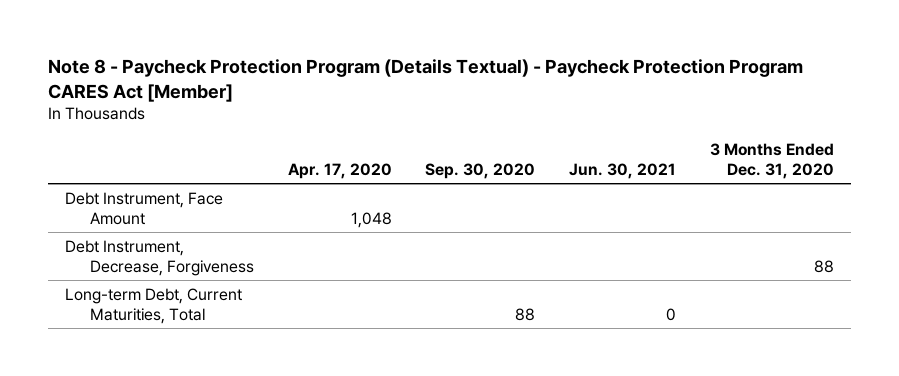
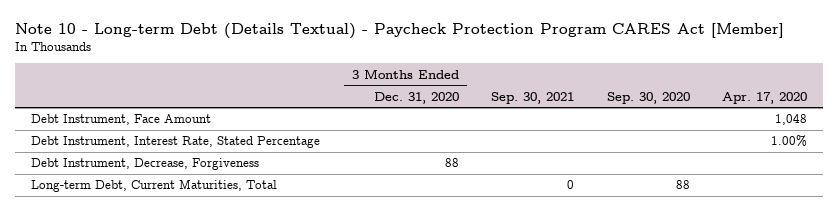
[48,58,804,102] Note 8 - Paycheck Protection Program (Details Textual) - Paycheck Protection Program CARES Act [Member] -> [14,23,784,40] Note 10 - Long-term Debt (Details Textual) - Paycheck Protection Program CARES Act [Member]
[569,163,677,180] Jun. 30, 2021 -> none
none -> [491,91,575,104] Sep. 30, 2021
none -> [30,136,320,149] Debt Instrument, Interest Rate, Stated Percentage

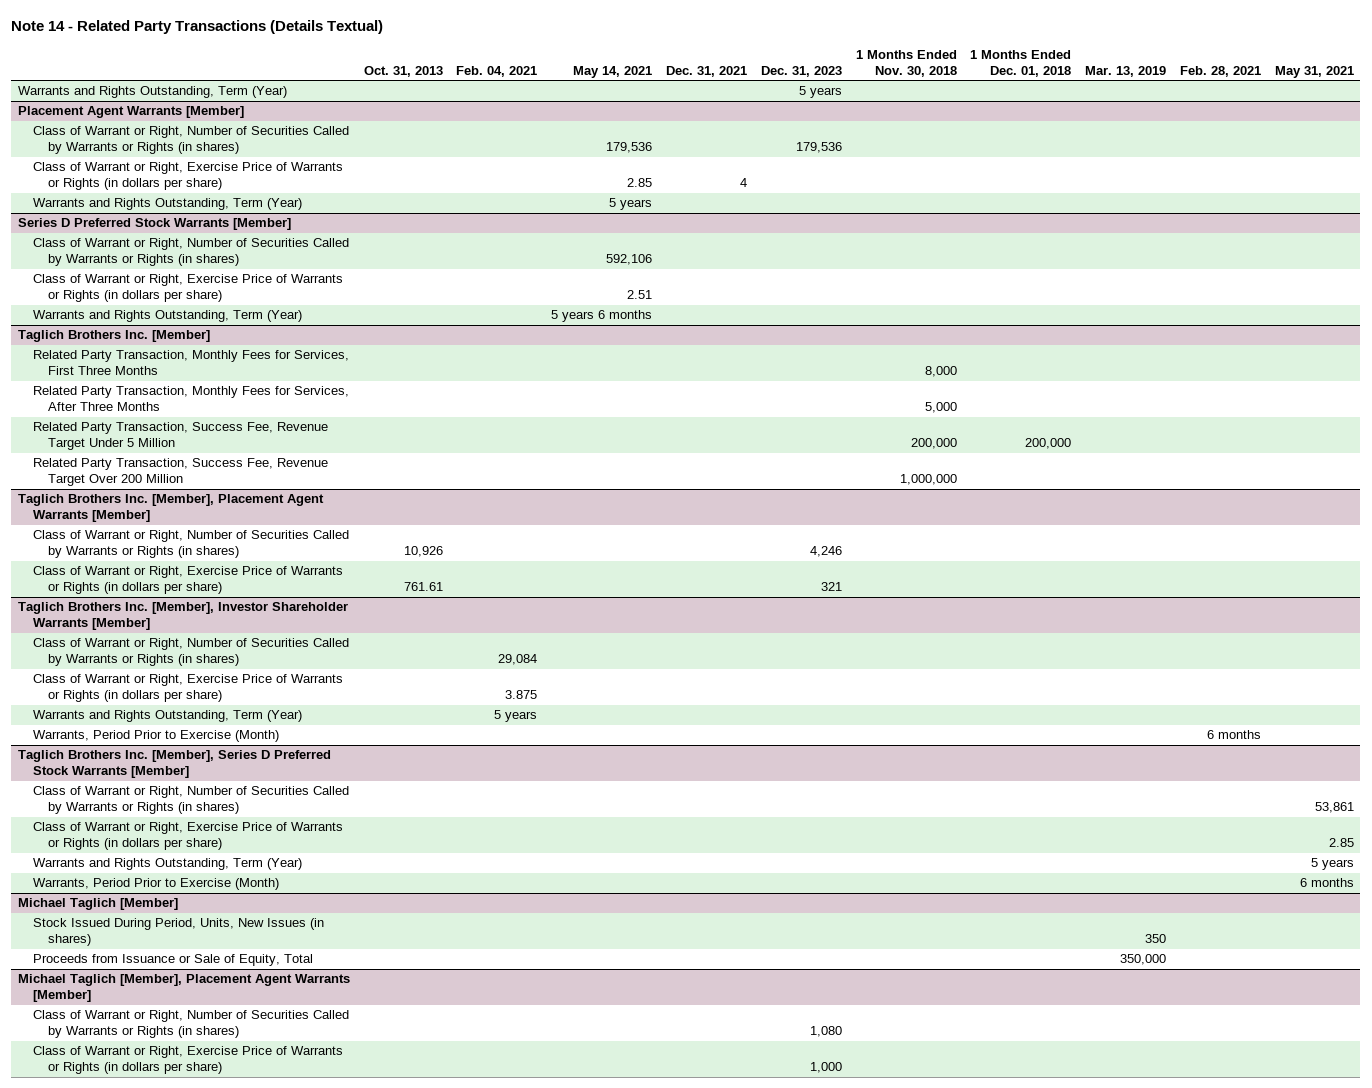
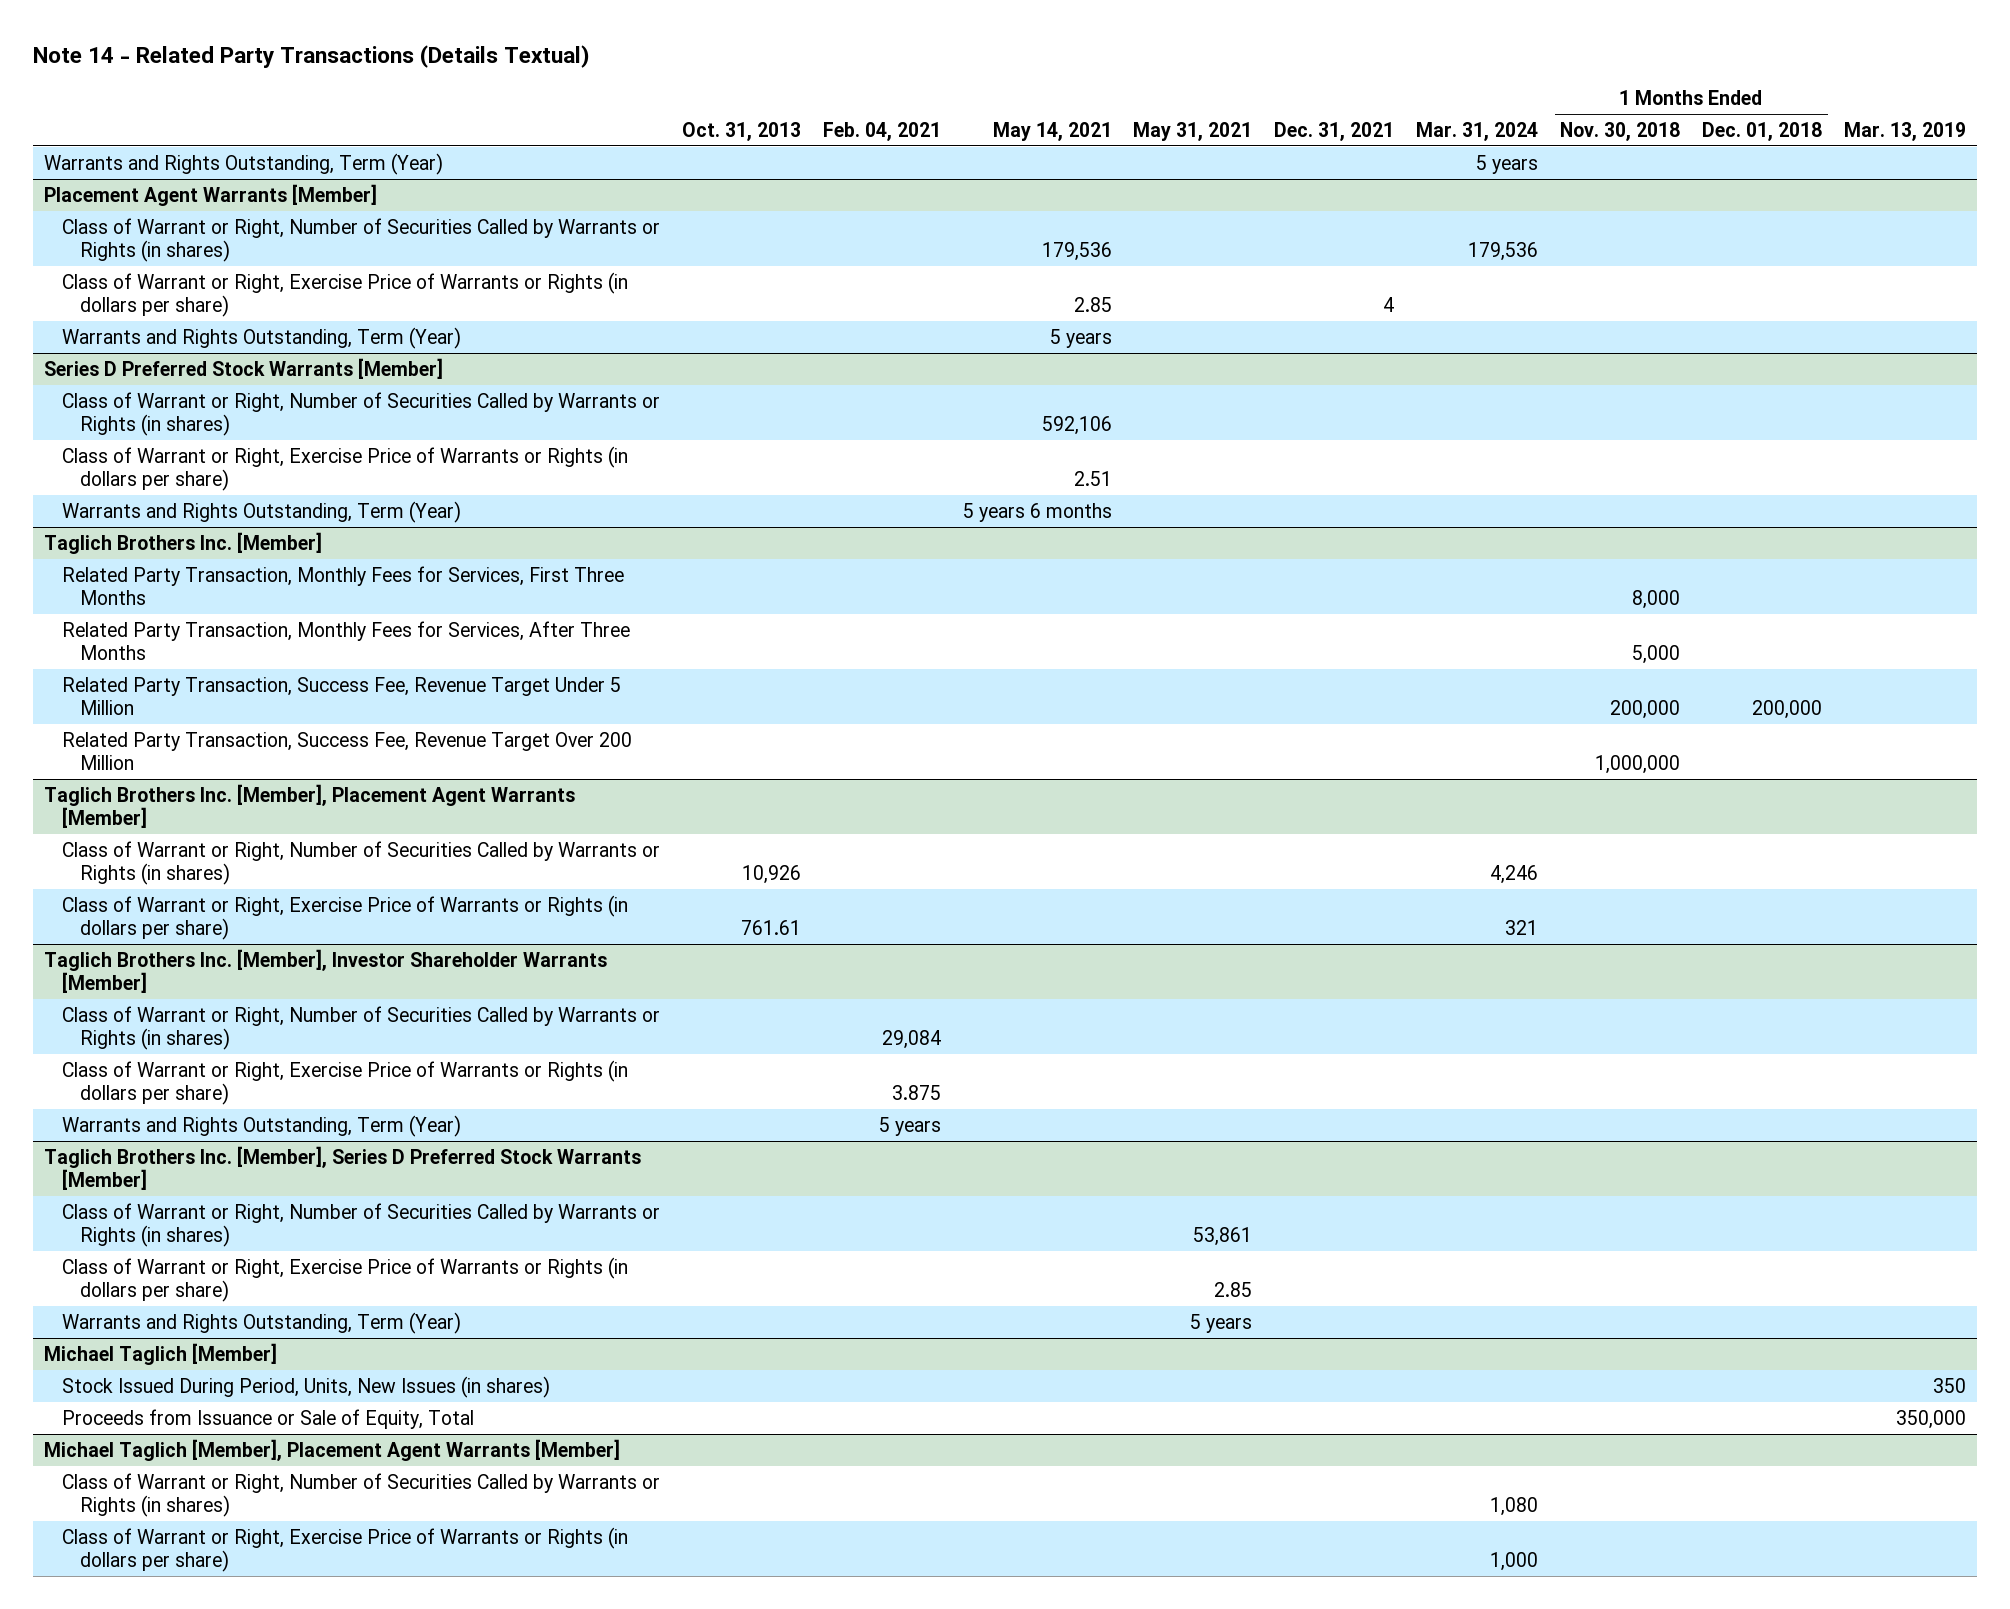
[760,65,842,77] Dec. 31, 2023 -> none
[1179,65,1261,77] Feb. 28, 2021 -> none
none -> [1416,121,1539,141] Mar. 31, 2024
[32,730,279,743] Warrants, Period Prior to Exercise (Month) -> none
[32,878,279,891] Warrants, Period Prior to Exercise (Month) -> none

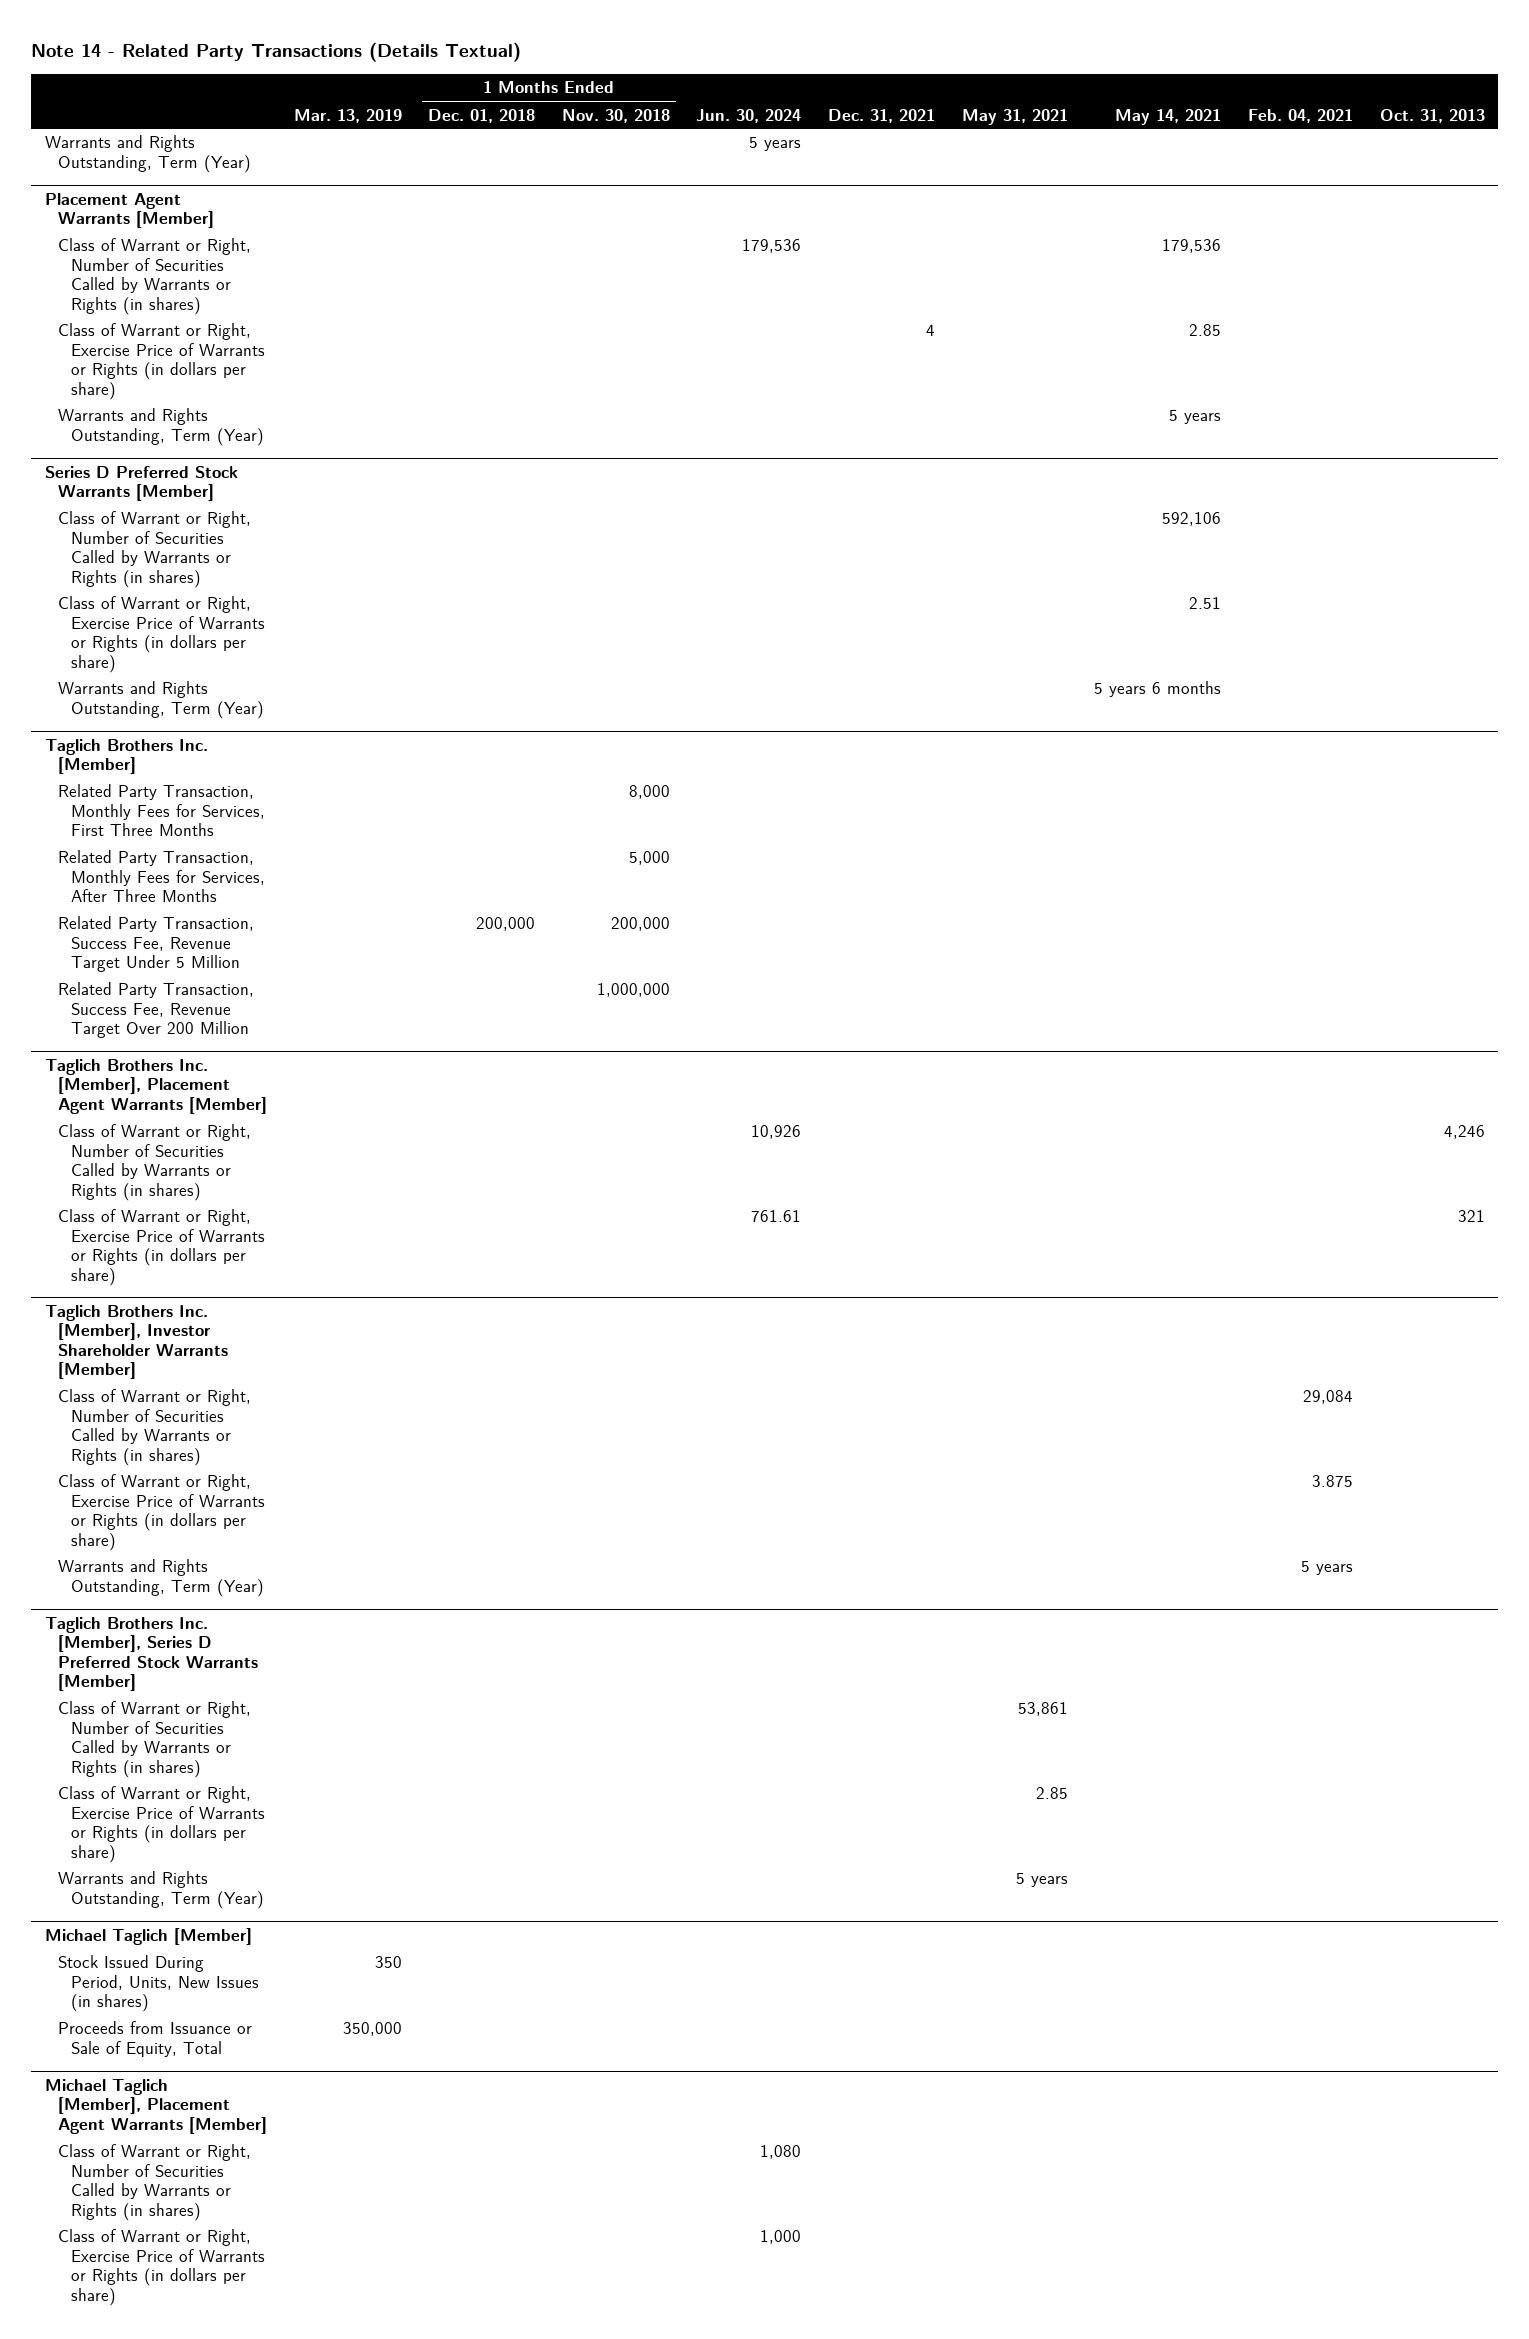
[1416,121,1539,141] Mar. 31, 2024 -> none
none -> [696,108,802,123] Jun. 30, 2024
[741,864,801,884] 10,926 -> [1443,1125,1485,1140] 4,246
[740,919,801,935] 761.61 -> [1457,1210,1485,1223] 321

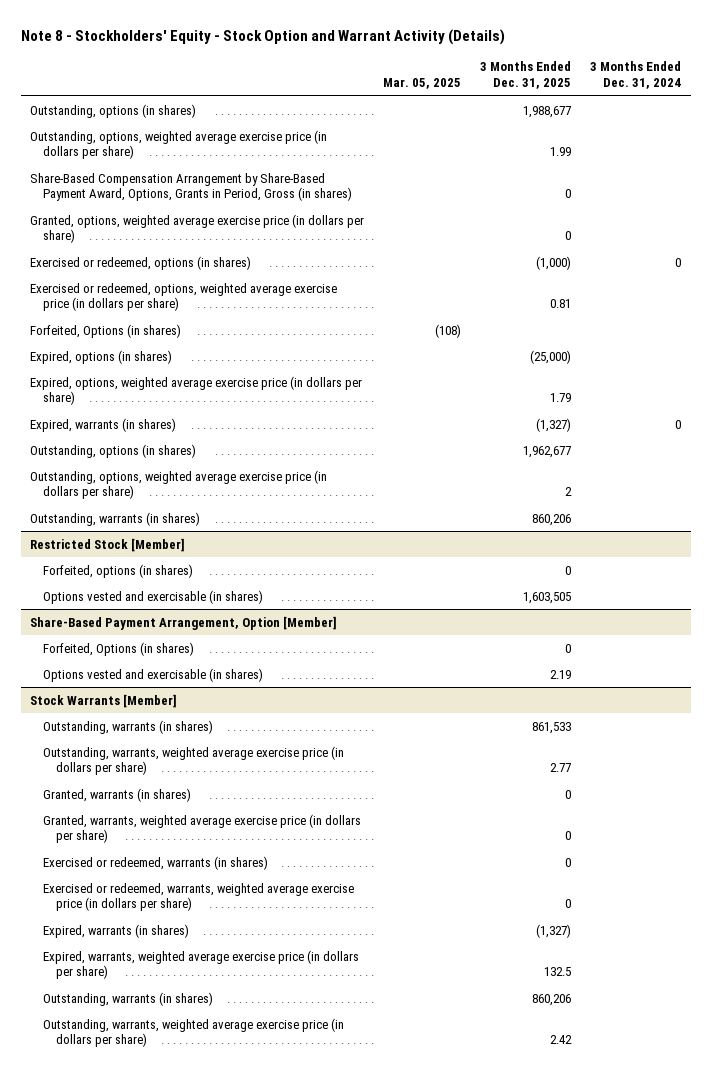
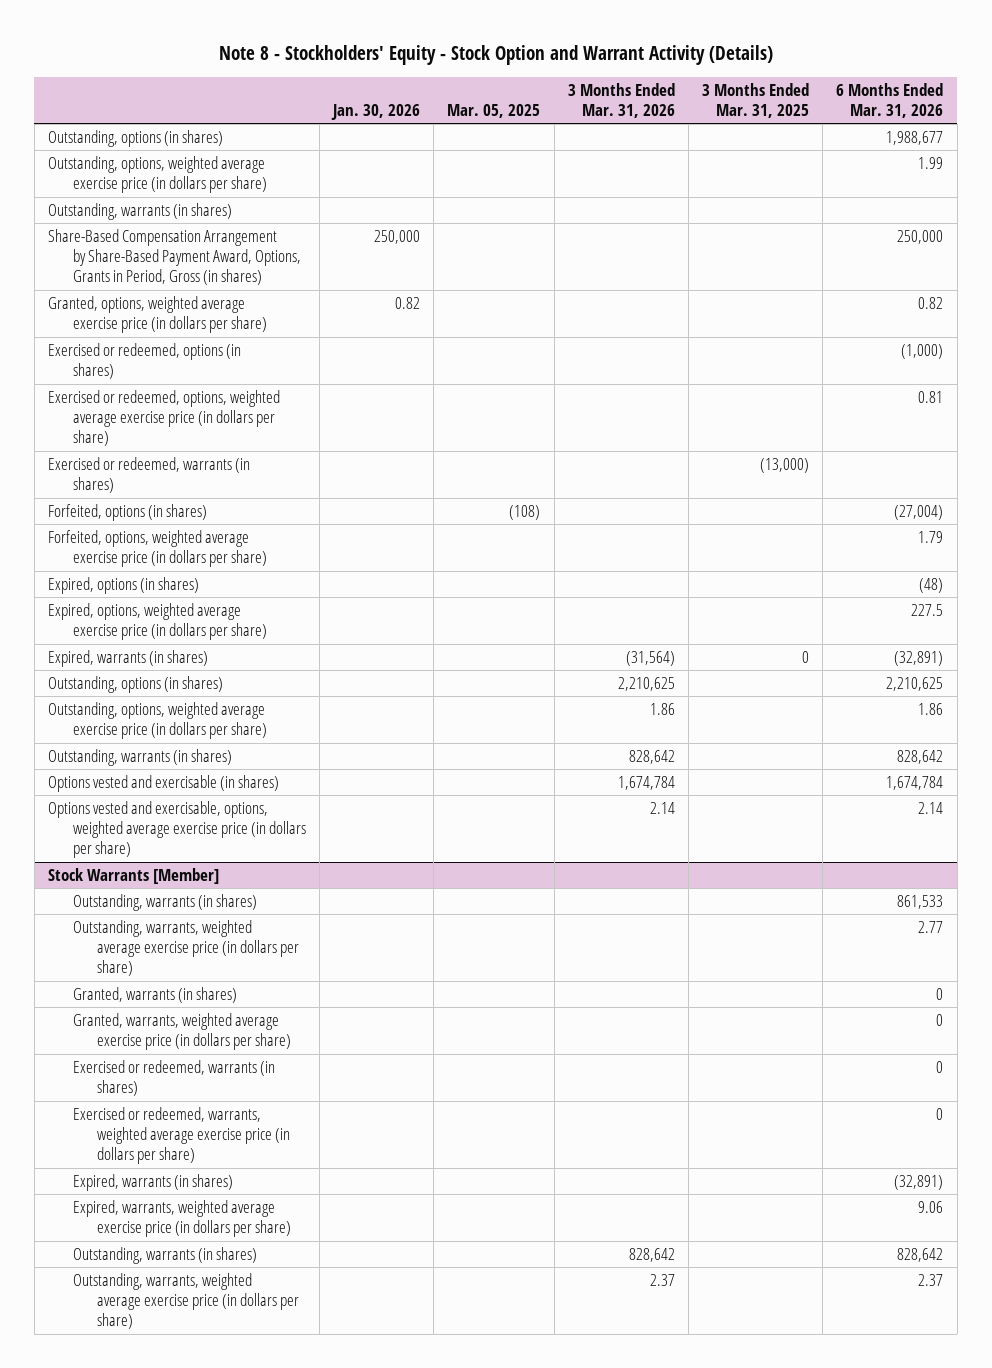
[480,61,572,90] 3 Months Ended Dec. 31, 2025 -> none
[590,61,682,90] 3 Months Ended Dec. 31, 2024 -> none
none -> [330,104,420,121] Jan. 30, 2026
none -> [567,82,675,119] 3 Months Ended Mar. 31, 2026
none -> [702,82,810,119] 3 Months Ended Mar. 31, 2025
none -> [836,82,944,119] 6 Months Ended Mar. 31, 2026
none -> [48,203,233,221] Outstanding, warrants (in shares)
none -> [48,457,251,494] Exercised or redeemed, warrants (in shares)
[30,323,182,338] Forfeited, Options (in shares) -> [48,504,208,522] Forfeited, options (in shares)
none -> [48,530,267,568] Forfeited, options, weighted average exercise price (in dollars per share)
[30,537,186,552] Restricted Stock [Member] -> none
[43,563,194,578] Forfeited, options (in shares) -> none
[43,589,264,604] Options vested and exercisable (in shares) -> none
[30,615,338,630] Share-Based Payment Arrangement, Option [Member] -> none
[43,641,195,656] Forfeited, Options (in shares) -> none
[43,667,264,682] Options vested and exercisable (in shares) -> none
none -> [48,775,280,793] Options vested and exercisable (in shares)
none -> [48,801,306,859] Options vested and exercisable, options, weighted average exercise price (in dollars per share)

